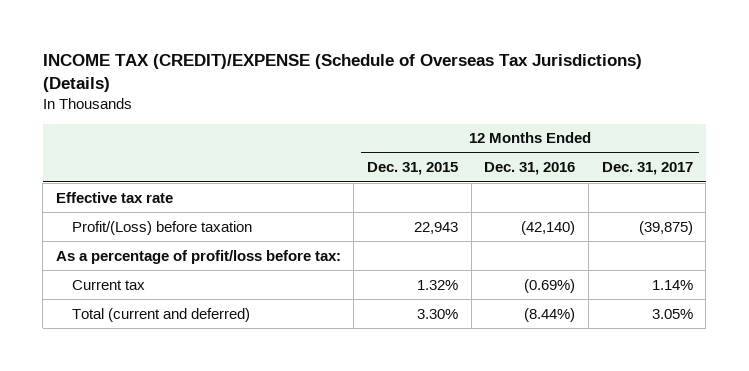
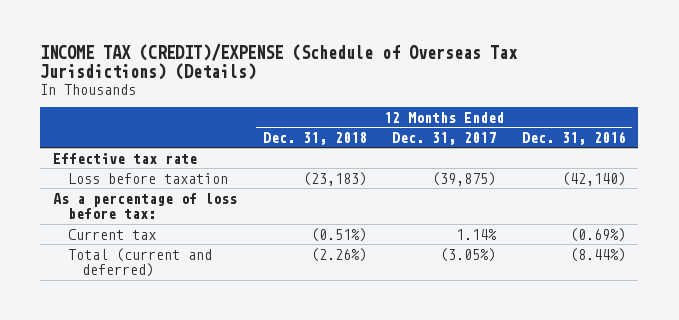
[367,162,459,176] Dec. 31, 2015 -> none
none -> [262,131,367,145] Dec. 31, 2018
[71,220,252,235] Profit/(Loss) before taxation -> [67,172,228,184] Loss before taxation
[55,249,341,264] As a percentage of profit/loss before tax: -> [53,192,238,220] As a percentage of loss before tax:
[651,308,693,319] 3.05% -> [440,247,497,262] (3.05%)

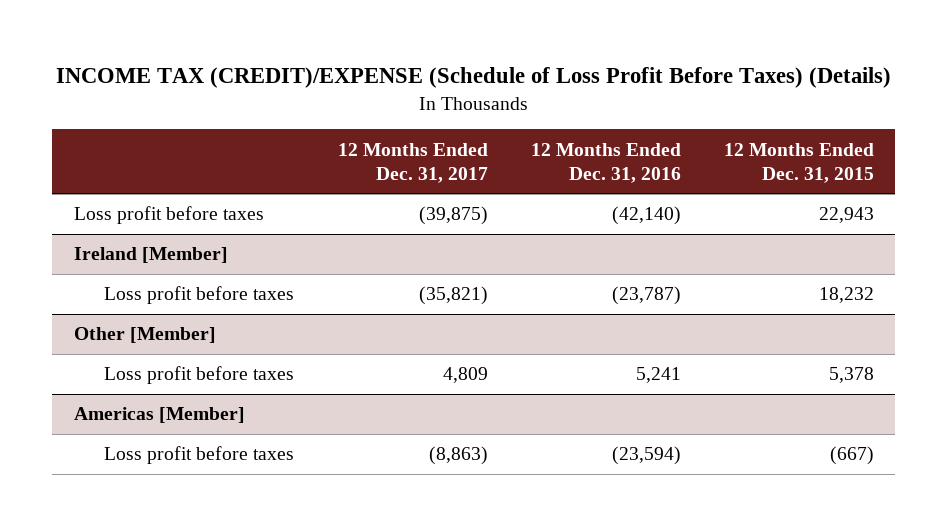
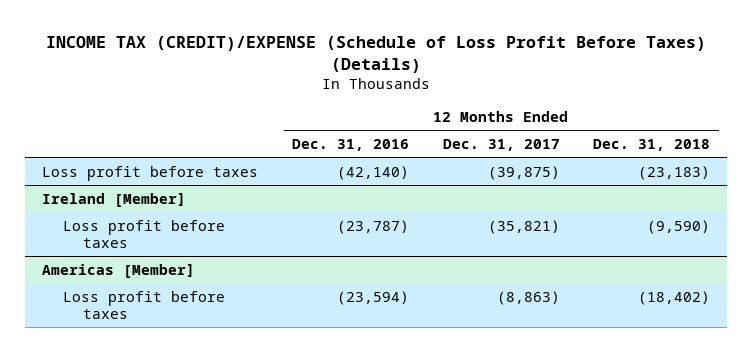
[723,142,874,183] 12 Months Ended Dec. 31, 2015 -> none
none -> [593,138,711,151] Dec. 31, 2018
[74,327,217,344] Other [Member] -> none
[104,366,295,385] Loss profit before taxes -> none

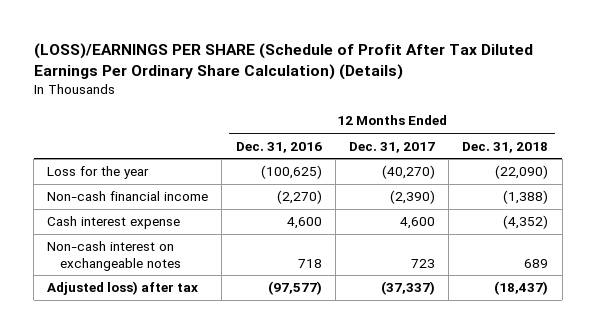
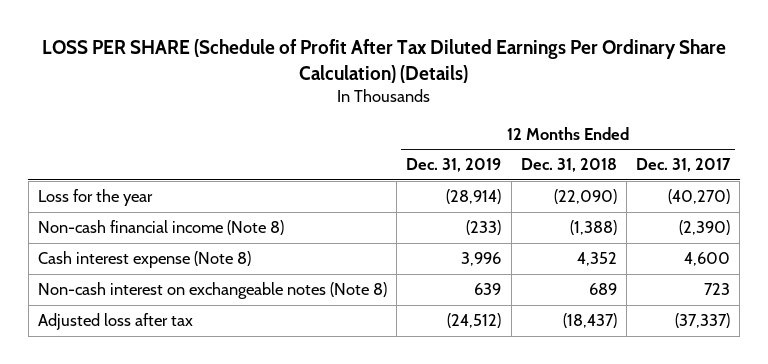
[33,42,533,80] (LOSS)/EARNINGS PER SHARE (Schedule of Profit After Tax Diluted Earnings Per Ordinary Share Calculation) (Details) -> [42,39,727,83] LOSS PER SHARE (Schedule of Profit After Tax Diluted Earnings Per Ordinary Share Calculation) (Details)
[235,141,322,153] Dec. 31, 2016 -> none
none -> [406,158,502,173] Dec. 31, 2019
[47,191,209,202] Non-cash financial income -> [37,220,284,236] Non-cash financial income (Note 8)
[47,216,181,230] Cash interest expense -> [37,251,251,269] Cash interest expense (Note 8)
[503,215,549,230] (4,352) -> [576,252,617,267] 4,352
[47,241,181,271] Non-cash interest on exchangeable notes -> [37,282,387,300] Non-cash interest on exchangeable notes (Note 8)
[47,281,199,296] Adjusted loss) after tax -> [37,313,193,331] Adjusted loss after tax

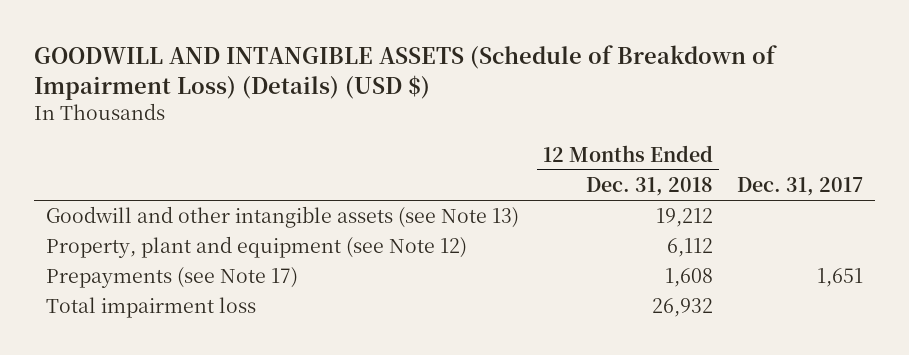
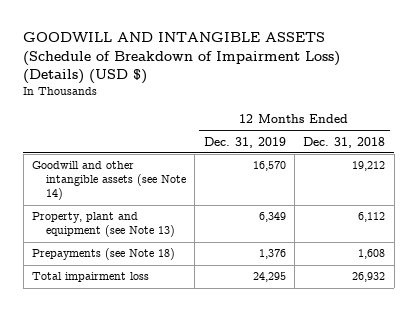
[736,177,863,197] Dec. 31, 2017 -> none
none -> [203,136,286,148] Dec. 31, 2019
[46,206,520,229] Goodwill and other intangible assets (see Note 13) -> [32,161,186,201] Goodwill and other intangible assets (see Note 14)
[46,236,468,259] Property, plant and equipment (see Note 12) -> [32,212,175,238] Property, plant and equipment (see Note 13)
[46,267,299,289] Prepayments (see Note 17) -> [32,248,176,261] Prepayments (see Note 18)

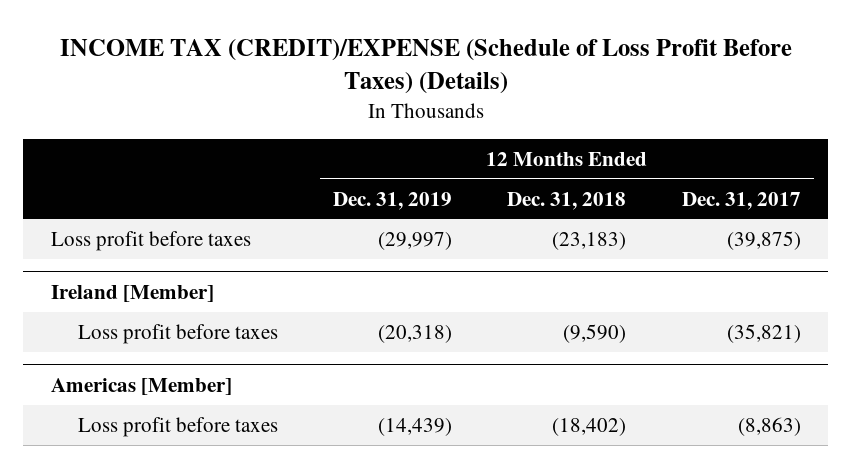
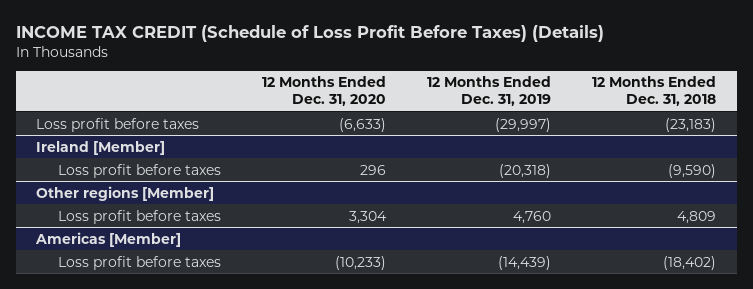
[59,39,792,94] INCOME TAX (CREDIT)/EXPENSE (Schedule of Loss Profit Before Taxes) (Details) -> [15,24,604,42] INCOME TAX CREDIT (Schedule of Loss Profit Before Taxes) (Details)
[681,191,801,210] Dec. 31, 2017 -> none
none -> [261,76,386,106] 12 Months Ended Dec. 31, 2020
none -> [36,185,215,201] Other regions [Member]
none -> [57,209,221,224] Loss profit before taxes

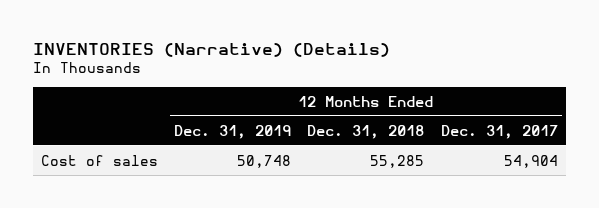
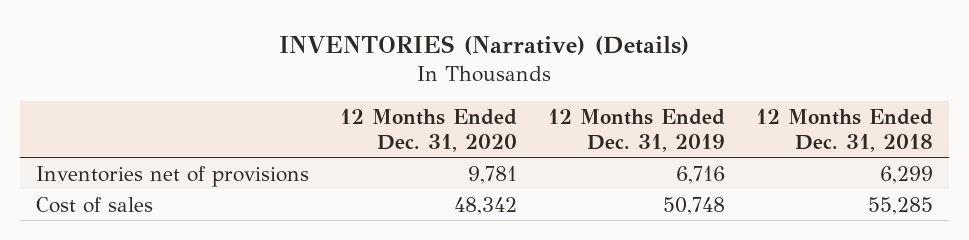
[440,124,558,139] Dec. 31, 2017 -> none
none -> [339,109,517,152] 12 Months Ended Dec. 31, 2020
none -> [35,165,309,187] Inventories net of provisions

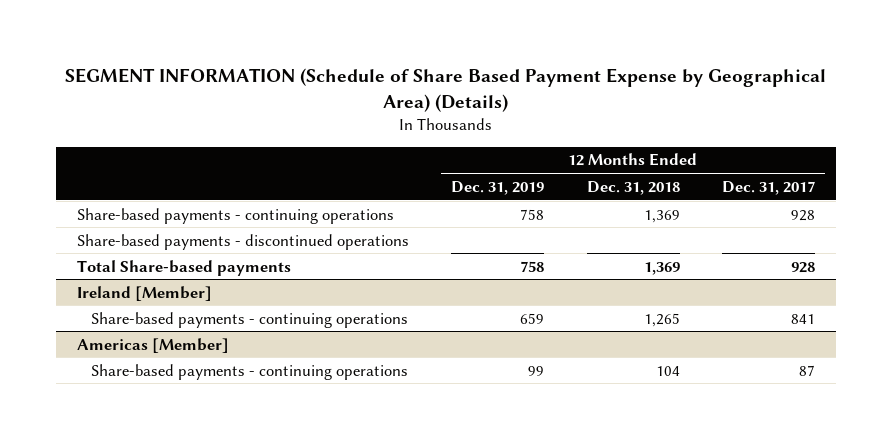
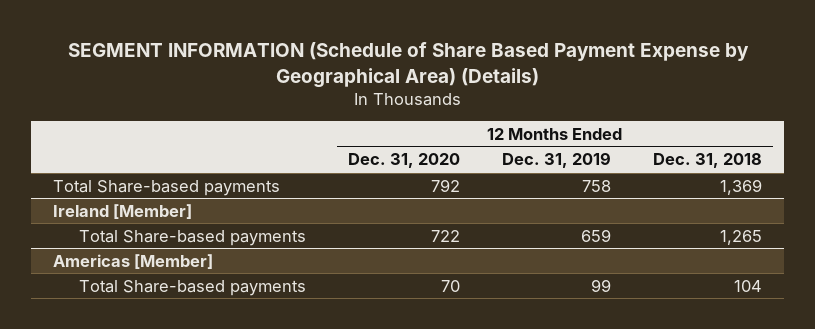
[721,180,815,195] Dec. 31, 2017 -> none
none -> [347,153,460,169] Dec. 31, 2020
[77,207,395,224] Share-based payments - continuing operations -> none
[77,233,410,250] Share-based payments - discontinued operations -> none
[90,311,408,328] Share-based payments - continuing operations -> [78,229,306,246] Total Share-based payments
[90,363,408,380] Share-based payments - continuing operations -> [78,279,306,296] Total Share-based payments

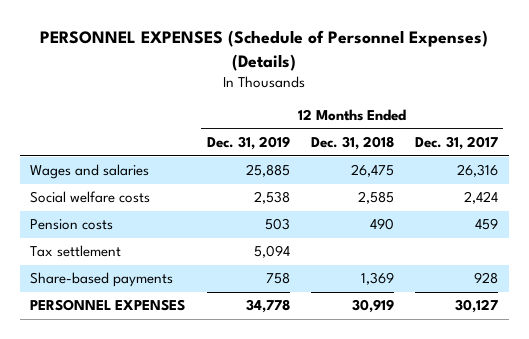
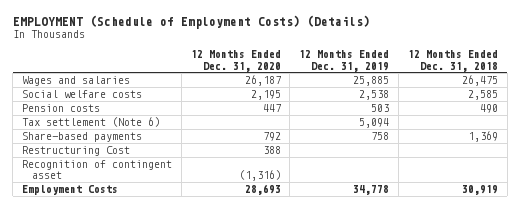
[40,30,489,71] PERSONNEL EXPENSES (Schedule of Personnel Expenses) (Details) -> [12,15,370,30] EMPLOYMENT (Schedule of Employment Costs) (Details)
[415,136,499,151] Dec. 31, 2017 -> none
none -> [190,50,281,72] 12 Months Ended Dec. 31, 2020
[30,245,122,258] Tax settlement -> [21,117,160,128] Tax settlement (Note 6)
none -> [21,146,130,157] Restructuring Cost
none -> [21,160,172,180] Recognition of contingent asset
[30,299,186,312] PERSONNEL EXPENSES -> [21,185,118,196] Employment Costs

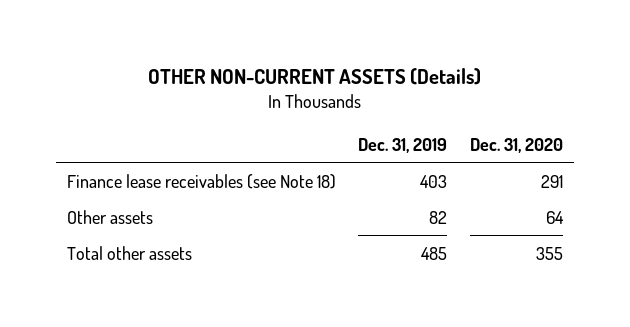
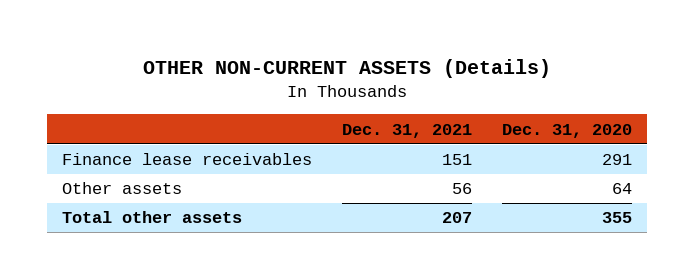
[358,137,448,153] Dec. 31, 2019 -> none
none -> [342,123,473,138] Dec. 31, 2021
[67,173,337,189] Finance lease receivables (see Note 18) -> [62,153,313,166] Finance lease receivables

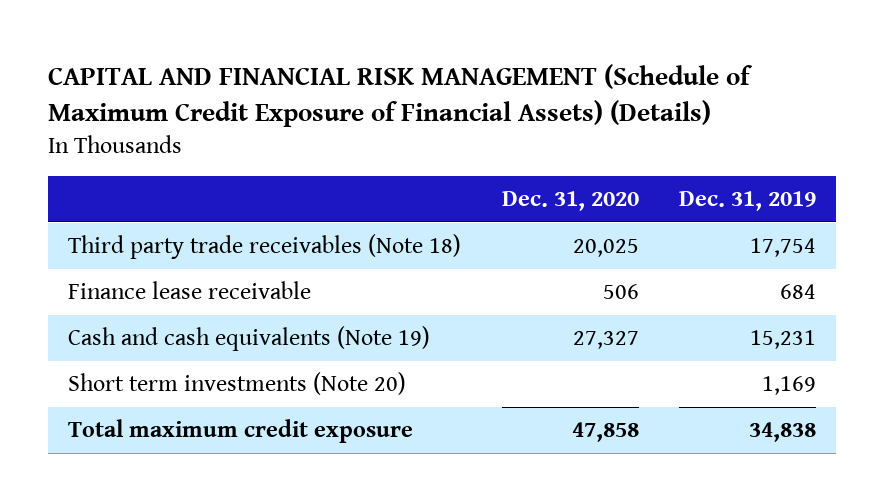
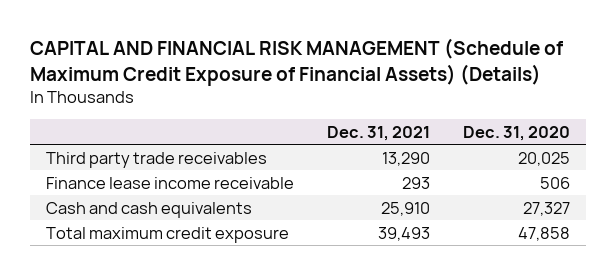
[678,191,816,212] Dec. 31, 2019 -> none
none -> [327,125,431,141] Dec. 31, 2021
[68,372,407,396] Short term investments (Note 20) -> none
[68,234,462,260] Third party trade receivables (Note 18) -> [46,151,268,168] Third party trade receivables
[68,281,312,300] Finance lease receivable -> [46,176,295,189] Finance lease income receivable
[68,326,431,352] Cash and cash equivalents (Note 19) -> [46,201,253,218] Cash and cash equivalents

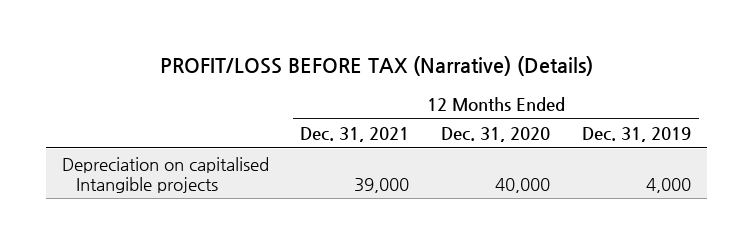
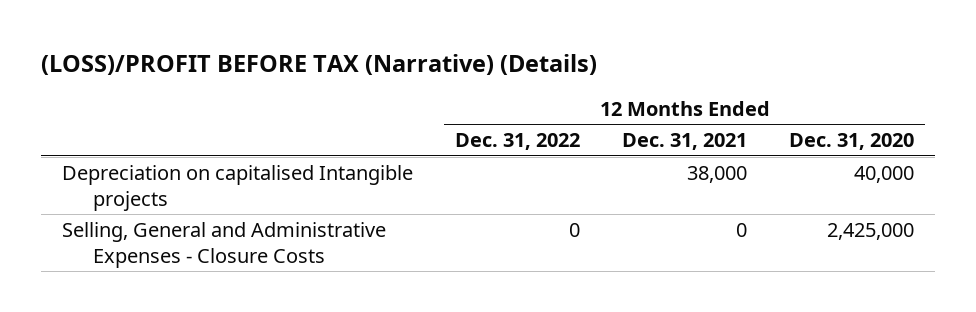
[160,56,594,77] PROFIT/LOSS BEFORE TAX (Narrative) (Details) -> [40,54,597,76] (LOSS)/PROFIT BEFORE TAX (Narrative) (Details)
[581,127,691,143] Dec. 31, 2019 -> none
none -> [454,133,580,151] Dec. 31, 2022
[354,177,410,193] 39,000 -> [687,166,748,184] 38,000
none -> [61,222,386,268] Selling, General and Administrative Expenses - Closure Costs

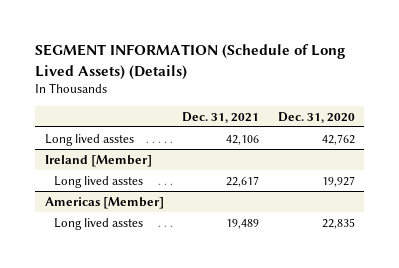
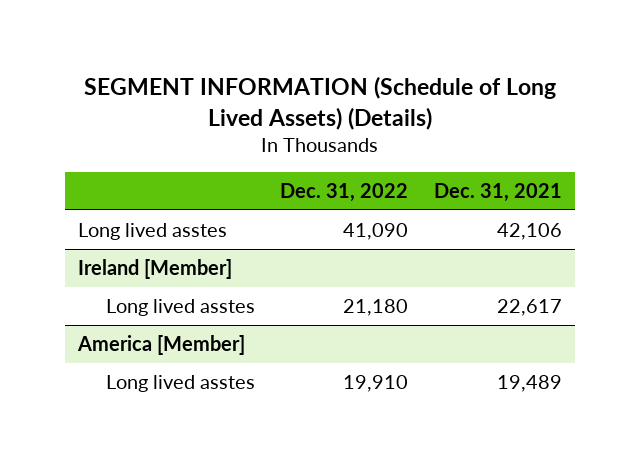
[277,111,355,123] Dec. 31, 2020 -> none
none -> [280,182,409,202] Dec. 31, 2022
[44,196,164,209] Americas [Member] -> [77,335,246,356] America [Member]

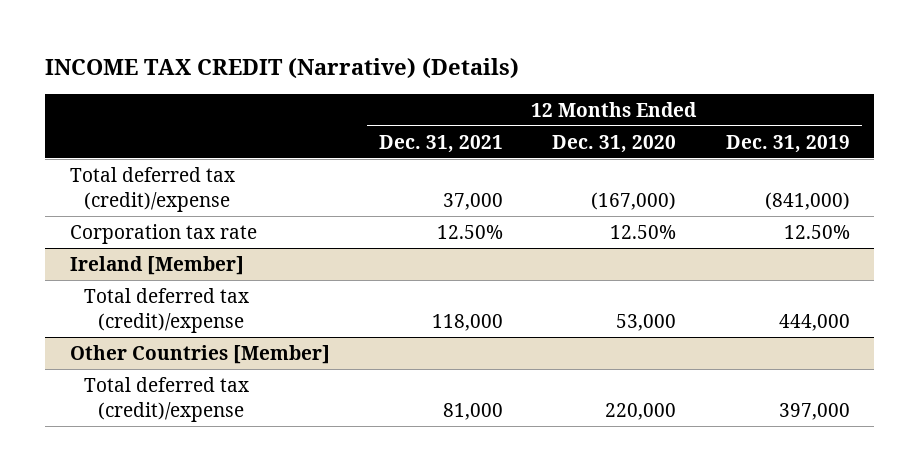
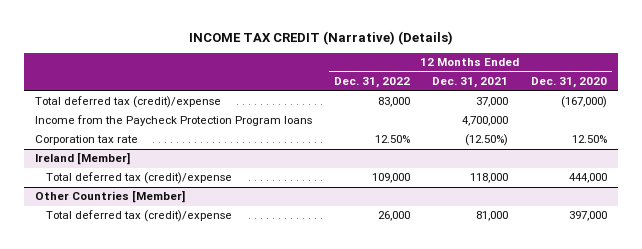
[725,134,850,153] Dec. 31, 2019 -> none
none -> [334,77,411,89] Dec. 31, 2022
none -> [35,115,313,127] Income from the Paycheck Protection Program loans
[436,224,503,239] 12.50% -> [465,134,509,147] (12.50%)
[616,313,677,331] 53,000 -> [568,173,607,184] 444,000
[605,402,677,420] 220,000 -> [568,211,607,222] 397,000

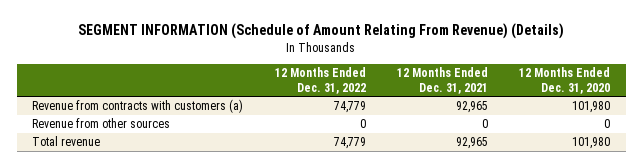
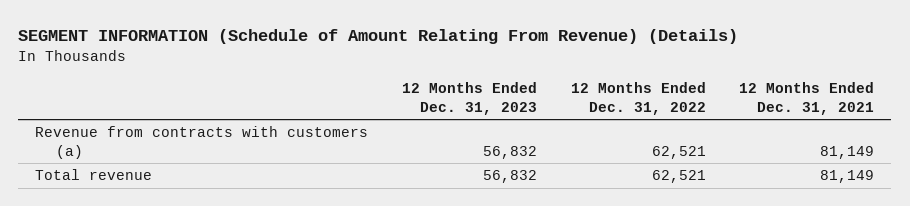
[519,67,611,94] 12 Months Ended Dec. 31, 2020 -> none
none -> [401,82,537,115] 12 Months Ended Dec. 31, 2023
[32,118,171,129] Revenue from other sources -> none
[333,101,366,114] 74,779 -> [651,145,706,159] 62,521
[456,101,489,114] 92,965 -> [820,145,875,159] 81,149
[333,137,366,150] 74,779 -> [651,170,706,184] 62,521
[456,137,489,150] 92,965 -> [820,170,875,184] 81,149

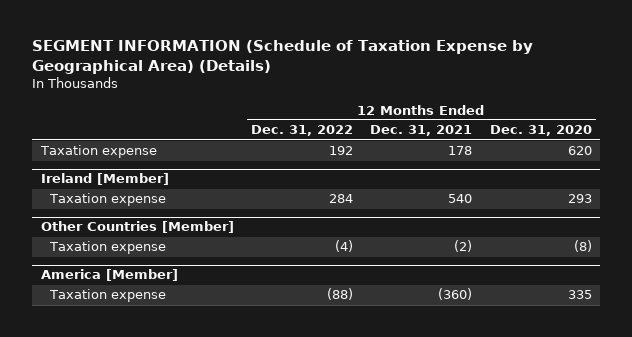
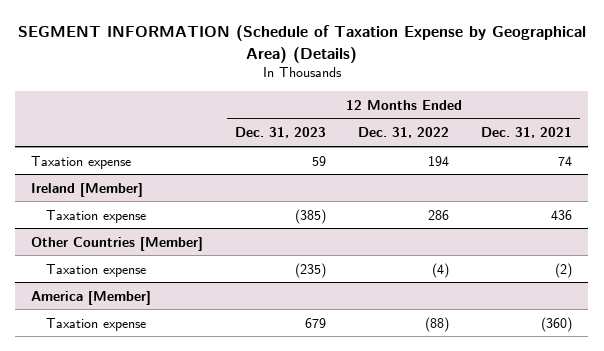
[489,125,592,137] Dec. 31, 2020 -> none
none -> [235,127,327,139] Dec. 31, 2023
[328,146,353,156] 192 -> [428,155,450,166] 194
[448,146,473,156] 178 -> [558,155,573,166] 74
[328,194,353,204] 284 -> [428,209,450,220] 286
[448,194,473,204] 540 -> [551,209,573,220] 436

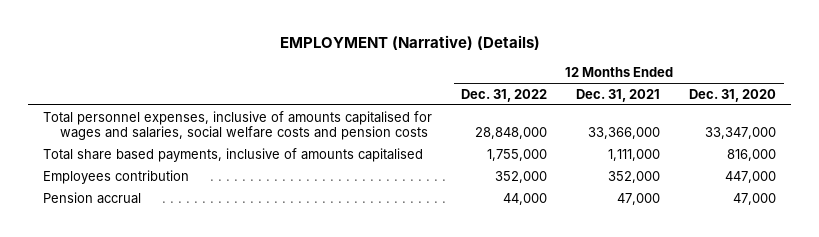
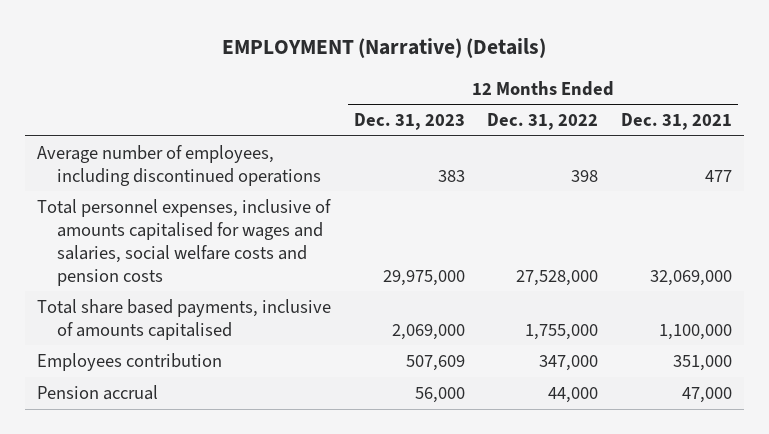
[689,88,777,102] Dec. 31, 2020 -> none
none -> [353,113,465,131] Dec. 31, 2023
none -> [36,144,322,186] Average number of employees, including discontinued operations
[474,126,547,139] 28,848,000 -> [516,269,599,286] 27,528,000
[588,126,661,139] 33,366,000 -> [650,269,733,286] 32,069,000
[608,148,661,161] 1,111,000 -> [659,323,733,340] 1,100,000
[494,170,547,183] 352,000 -> [539,354,599,371] 347,000
[608,170,661,183] 352,000 -> [673,354,733,371] 351,000

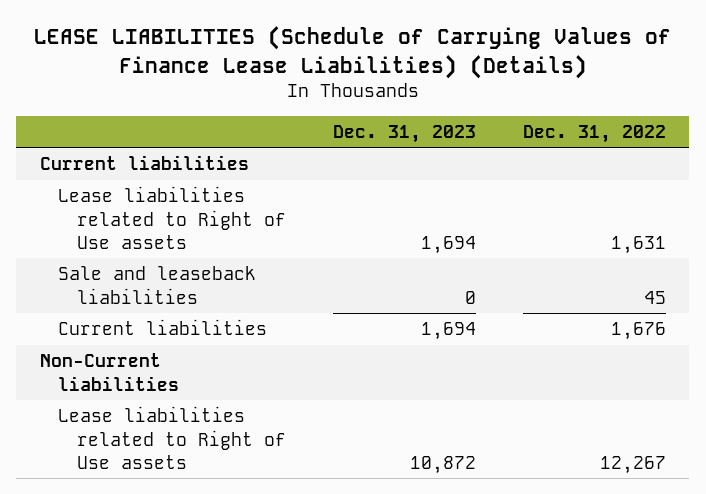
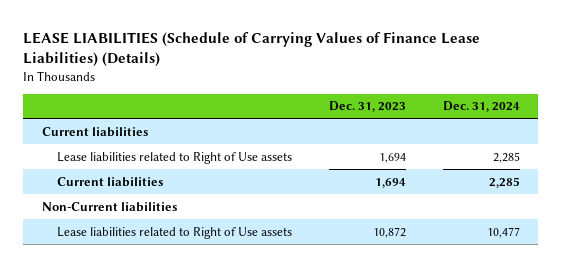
[522,124,666,143] Dec. 31, 2022 -> none
none -> [442,101,520,113] Dec. 31, 2024
[58,266,257,304] Sale and leaseback liabilities -> none

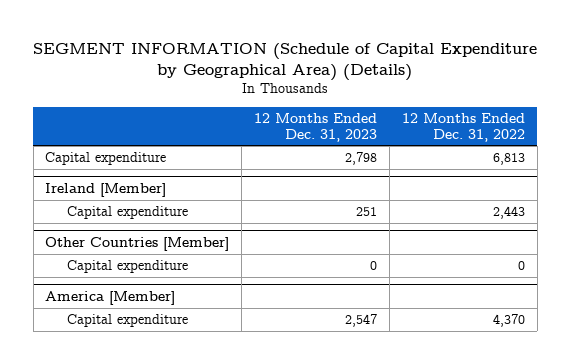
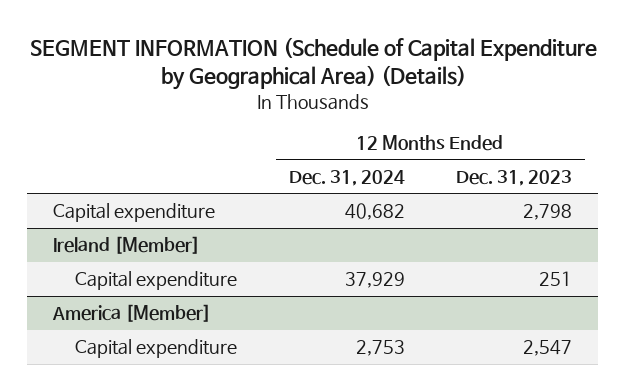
[401,112,525,142] 12 Months Ended Dec. 31, 2022 -> none
none -> [288,169,405,186] Dec. 31, 2024
[45,236,230,251] Other Countries [Member] -> none
[66,260,188,274] Capital expenditure -> none

